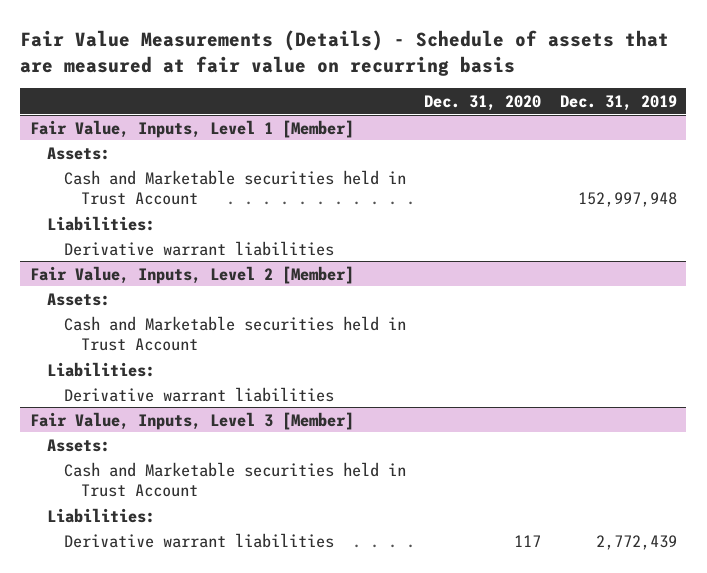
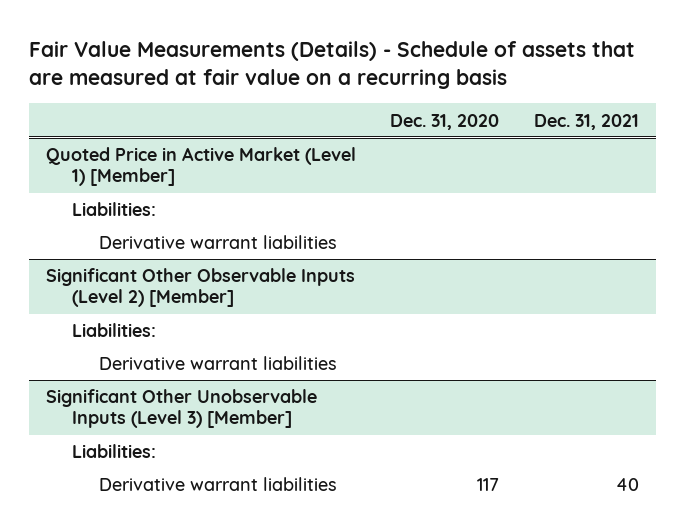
[20,30,670,76] Fair Value Measurements (Details) - Schedule of assets that are measured at fair value on recurring basis -> [28,40,635,90] Fair Value Measurements (Details) - Schedule of assets that are measured at fair value on a recurring basis
[560,94,678,111] Dec. 31, 2019 -> none
none -> [533,113,639,130] Dec. 31, 2021
[46,146,110,160] Assets: -> none
[63,169,406,206] Cash and Marketable securities held in Trust Account -> none
[29,119,354,138] Fair Value, Inputs, Level 1 [Member] -> [45,147,356,187] Quoted Price in Active Market (Level 1) [Member]
[46,292,110,306] Assets: -> none
[63,315,406,352] Cash and Marketable securities held in Trust Account -> none
[29,265,354,284] Fair Value, Inputs, Level 2 [Member] -> [45,268,355,308] Significant Other Observable Inputs (Level 2) [Member]
[46,438,110,452] Assets: -> none
[63,461,406,498] Cash and Marketable securities held in Trust Account -> none
[29,411,354,430] Fair Value, Inputs, Level 3 [Member] -> [45,389,317,429] Significant Other Unobservable Inputs (Level 3) [Member]

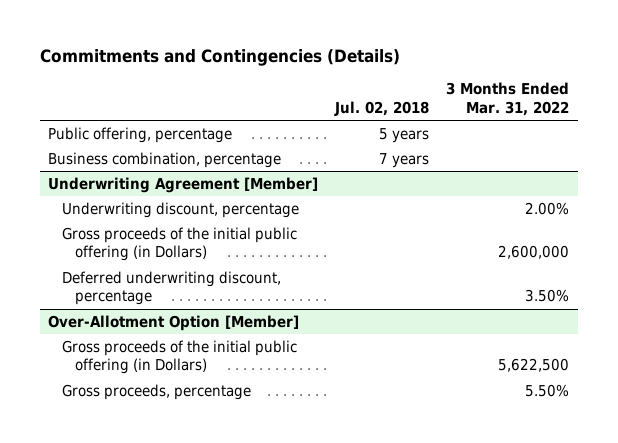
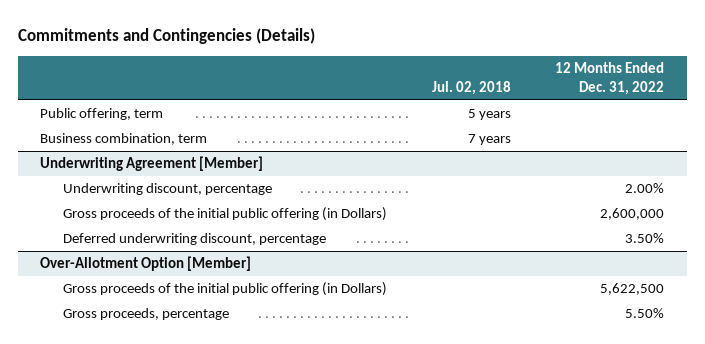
[446,82,570,116] 3 Months Ended Mar. 31, 2022 -> none
none -> [555,62,665,96] 12 Months Ended Dec. 31, 2022
[48,126,233,143] Public offering, percentage -> [40,108,164,121] Public offering, term
[48,151,282,168] Business combination, percentage -> [40,133,208,146] Business combination, term

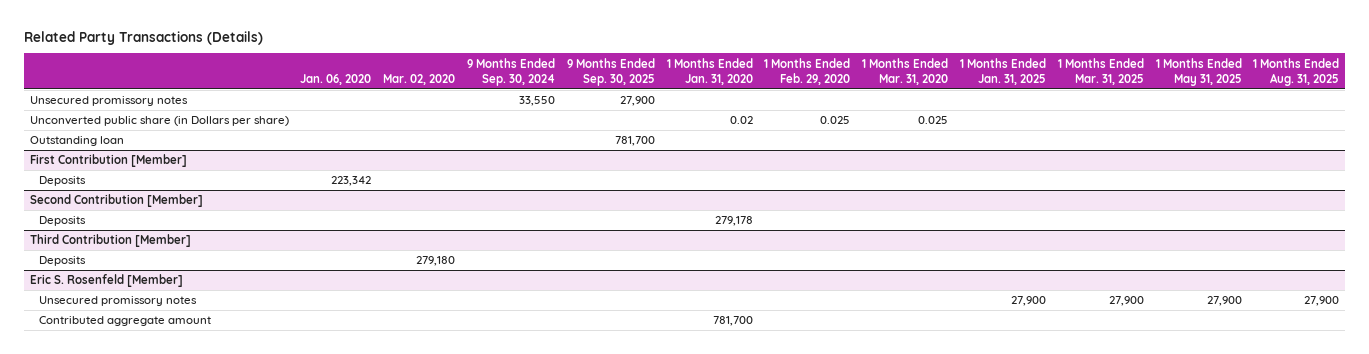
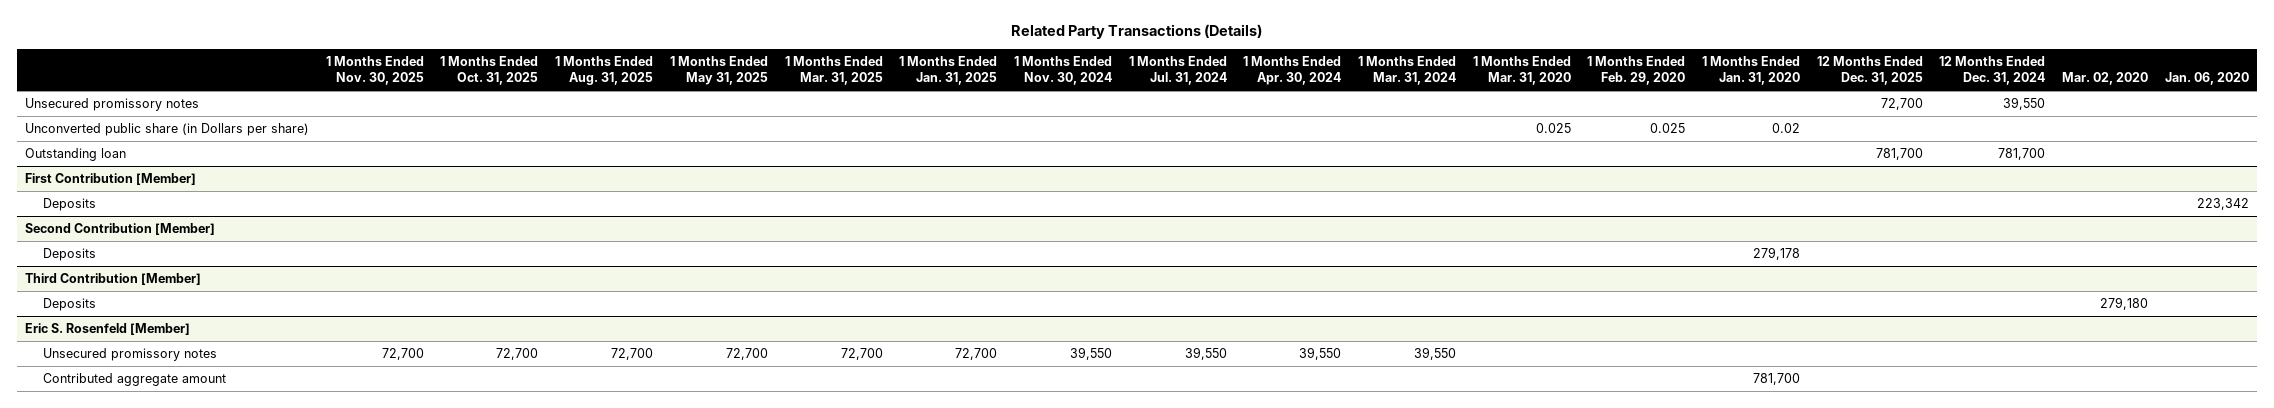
[466,57,555,86] 9 Months Ended Sep. 30, 2024 -> none
[566,57,655,86] 9 Months Ended Sep. 30, 2025 -> none
none -> [325,56,424,85] 1 Months Ended Nov. 30, 2025
none -> [440,56,539,85] 1 Months Ended Oct. 31, 2025
none -> [1013,56,1112,85] 1 Months Ended Nov. 30, 2024
none -> [1128,56,1227,85] 1 Months Ended Jul. 31, 2024
none -> [1243,56,1342,85] 1 Months Ended Apr. 30, 2024
none -> [1358,56,1457,85] 1 Months Ended Mar. 31, 2024
none -> [1816,56,1923,85] 12 Months Ended Dec. 31, 2025
none -> [1939,56,2046,85] 12 Months Ended Dec. 31, 2024
[1011,296,1047,307] 27,900 -> [955,348,998,361] 72,700
[1108,296,1144,307] 27,900 -> [840,348,883,361] 72,700
[1206,296,1242,307] 27,900 -> [725,348,768,361] 72,700
[1304,296,1340,307] 27,900 -> [611,348,654,361] 72,700

